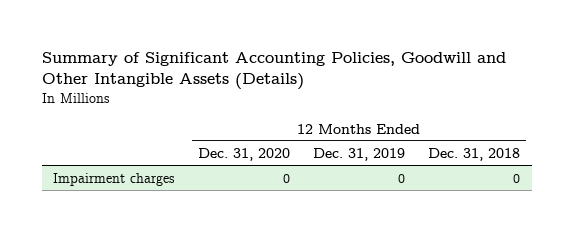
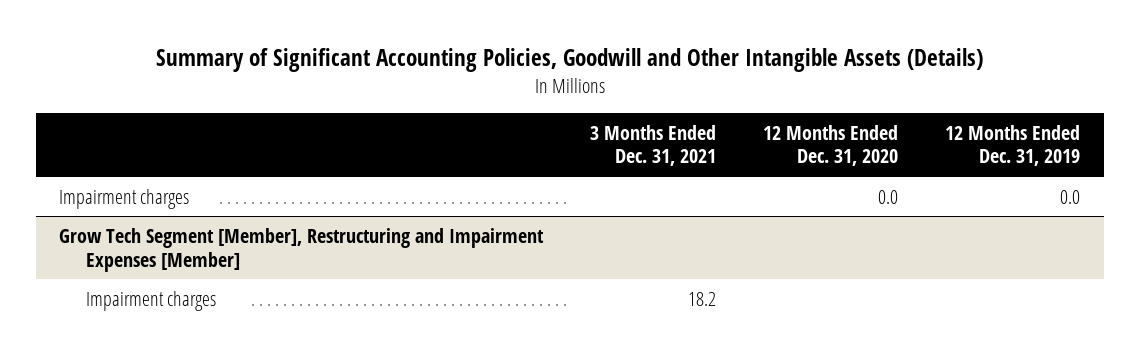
[428,147,521,161] Dec. 31, 2018 -> none
none -> [590,124,717,167] 3 Months Ended Dec. 31, 2021
[283,173,291,183] 0 -> [878,189,899,204] 0.0
[398,173,406,183] 0 -> [1060,189,1081,204] 0.0
none -> [59,227,545,272] Grow Tech Segment [Member], Restructuring and Impairment Expenses [Member]
none -> [86,290,217,311] Impairment charges

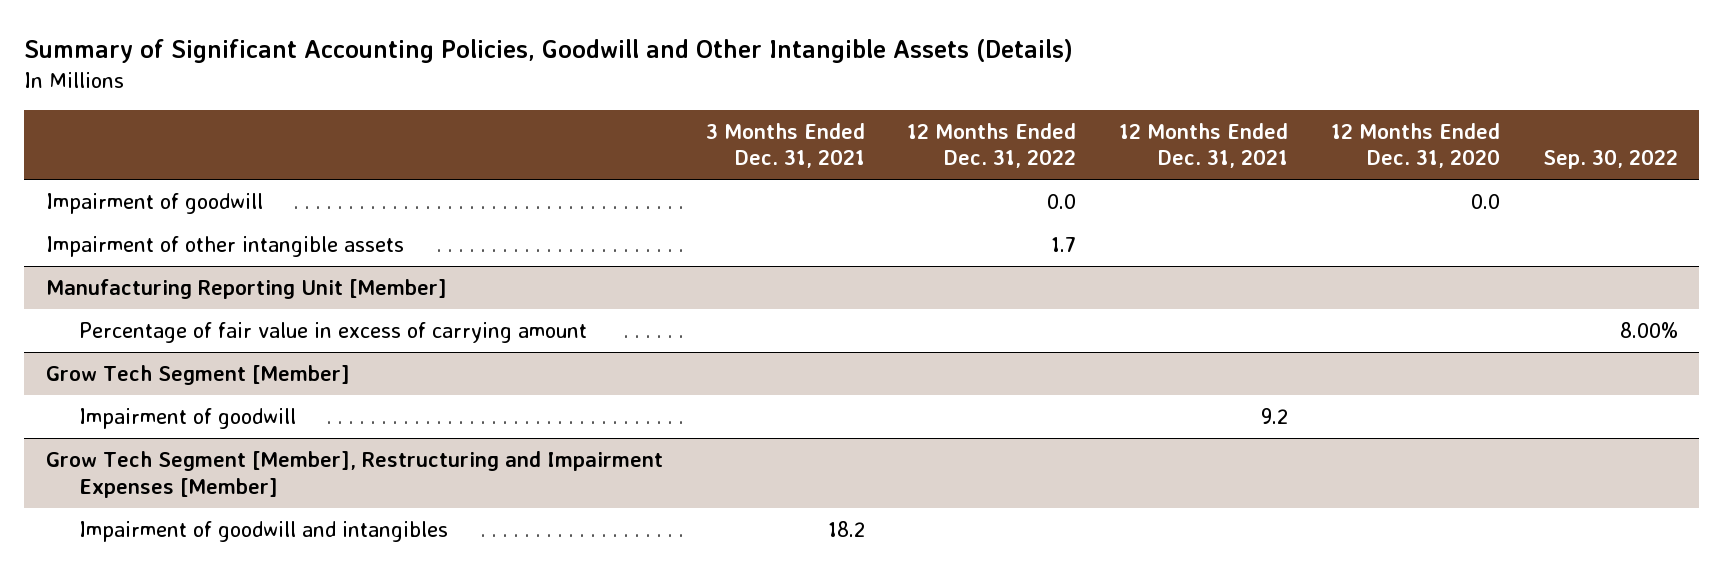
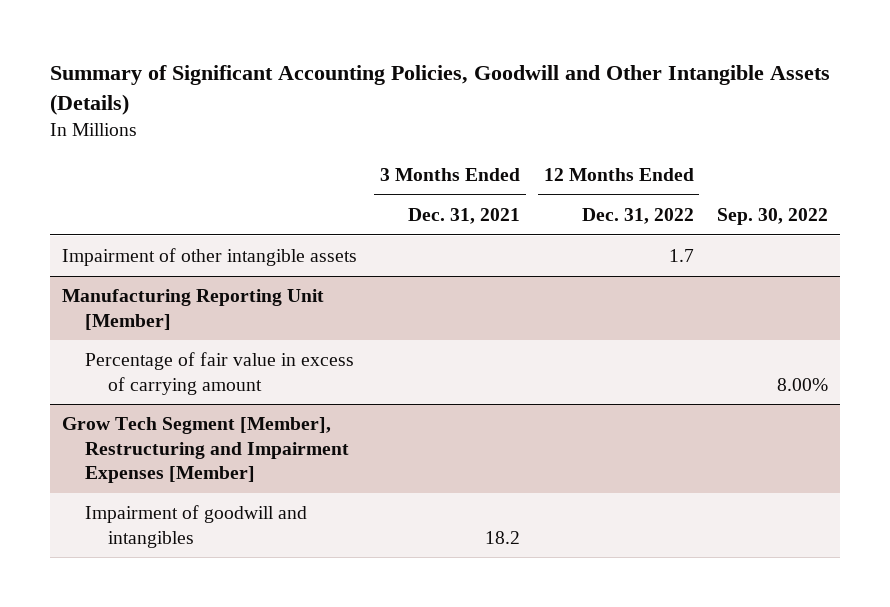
[1119,122,1289,169] 12 Months Ended Dec. 31, 2021 -> none
[1330,122,1500,169] 12 Months Ended Dec. 31, 2020 -> none
[45,192,263,214] Impairment of goodwill -> none
[45,364,350,385] Grow Tech Segment [Member] -> none
[79,407,297,429] Impairment of goodwill -> none

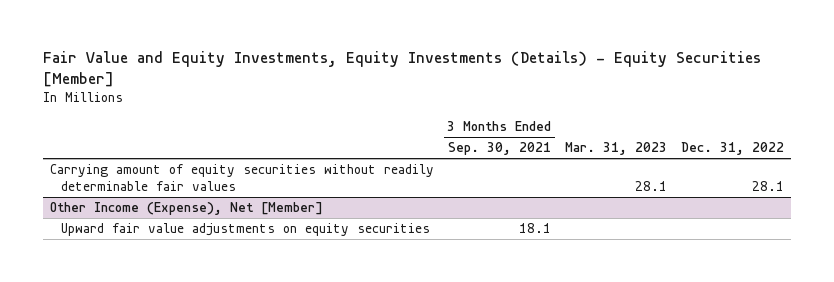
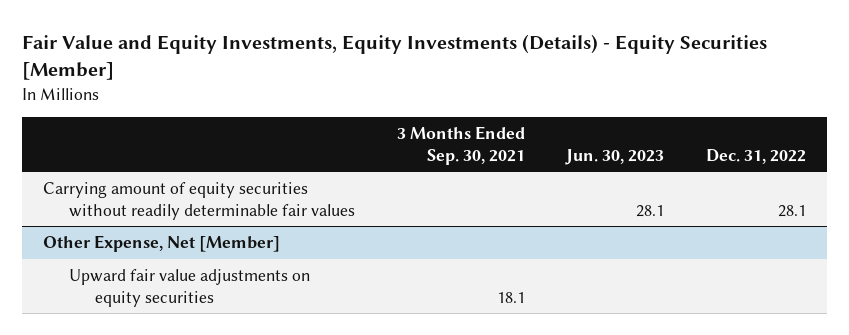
[565,142,668,156] Mar. 31, 2023 -> none
none -> [565,148,665,165] Jun. 30, 2023
[49,202,323,216] Other Income (Expense), Net [Member] -> [42,234,280,252] Other Expense, Net [Member]

